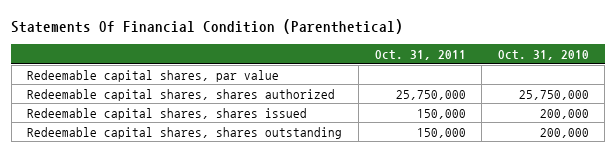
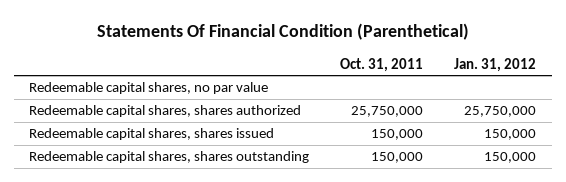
[497,49,589,60] Oct. 31, 2010 -> none
none -> [454,57,537,72] Jan. 31, 2012
[27,69,280,82] Redeemable capital shares, par value -> [29,82,269,95] Redeemable capital shares, no par value

